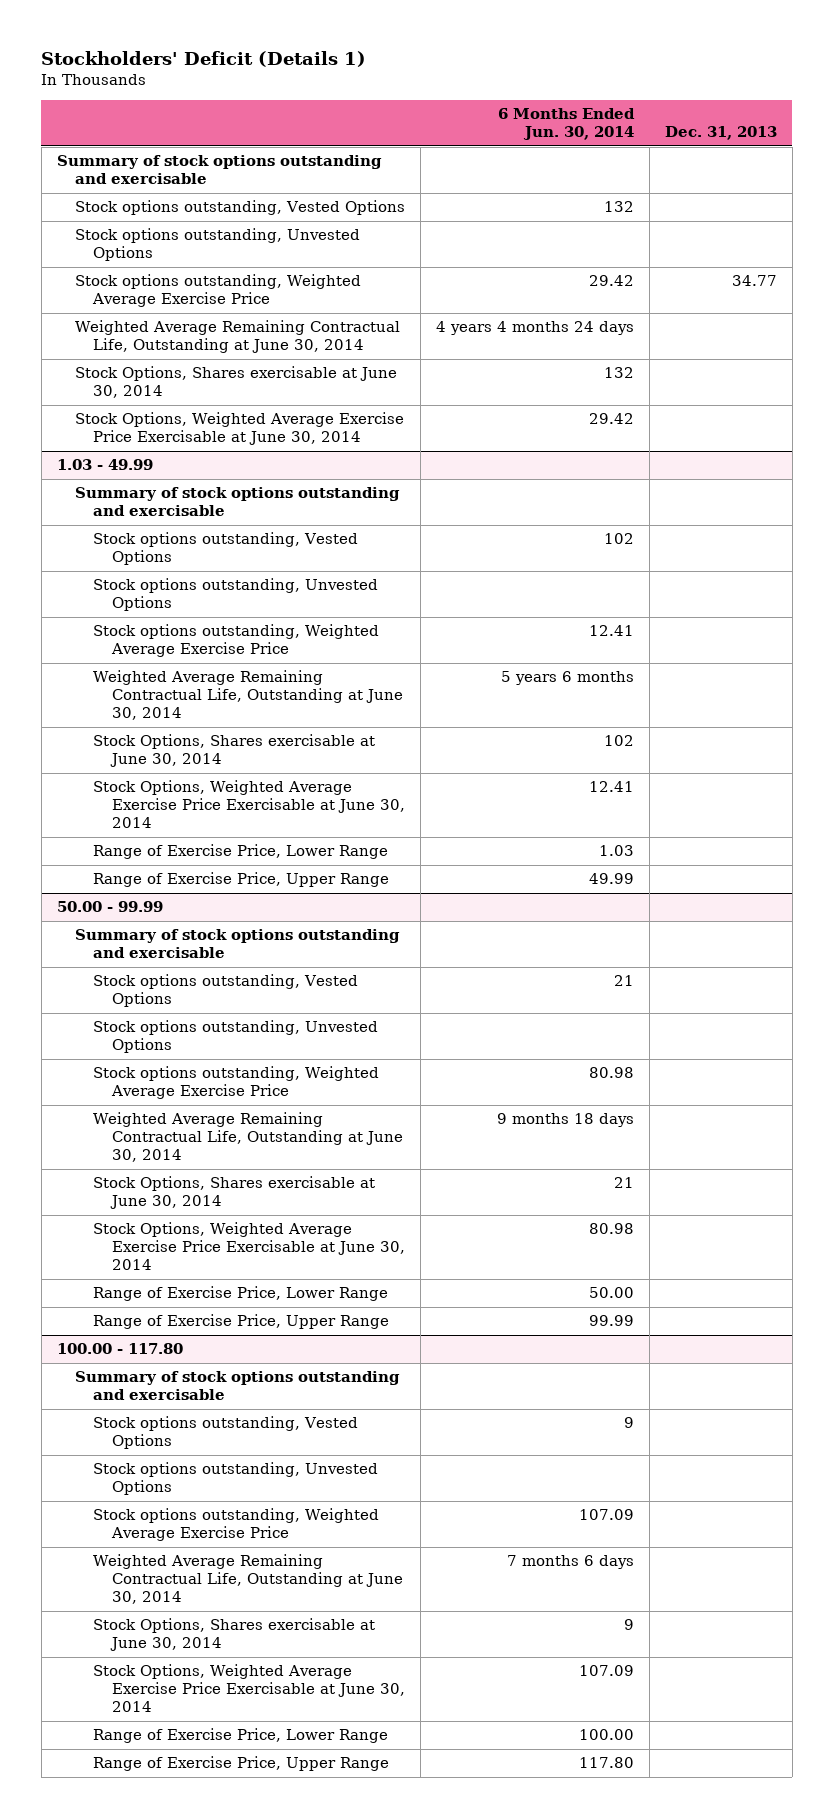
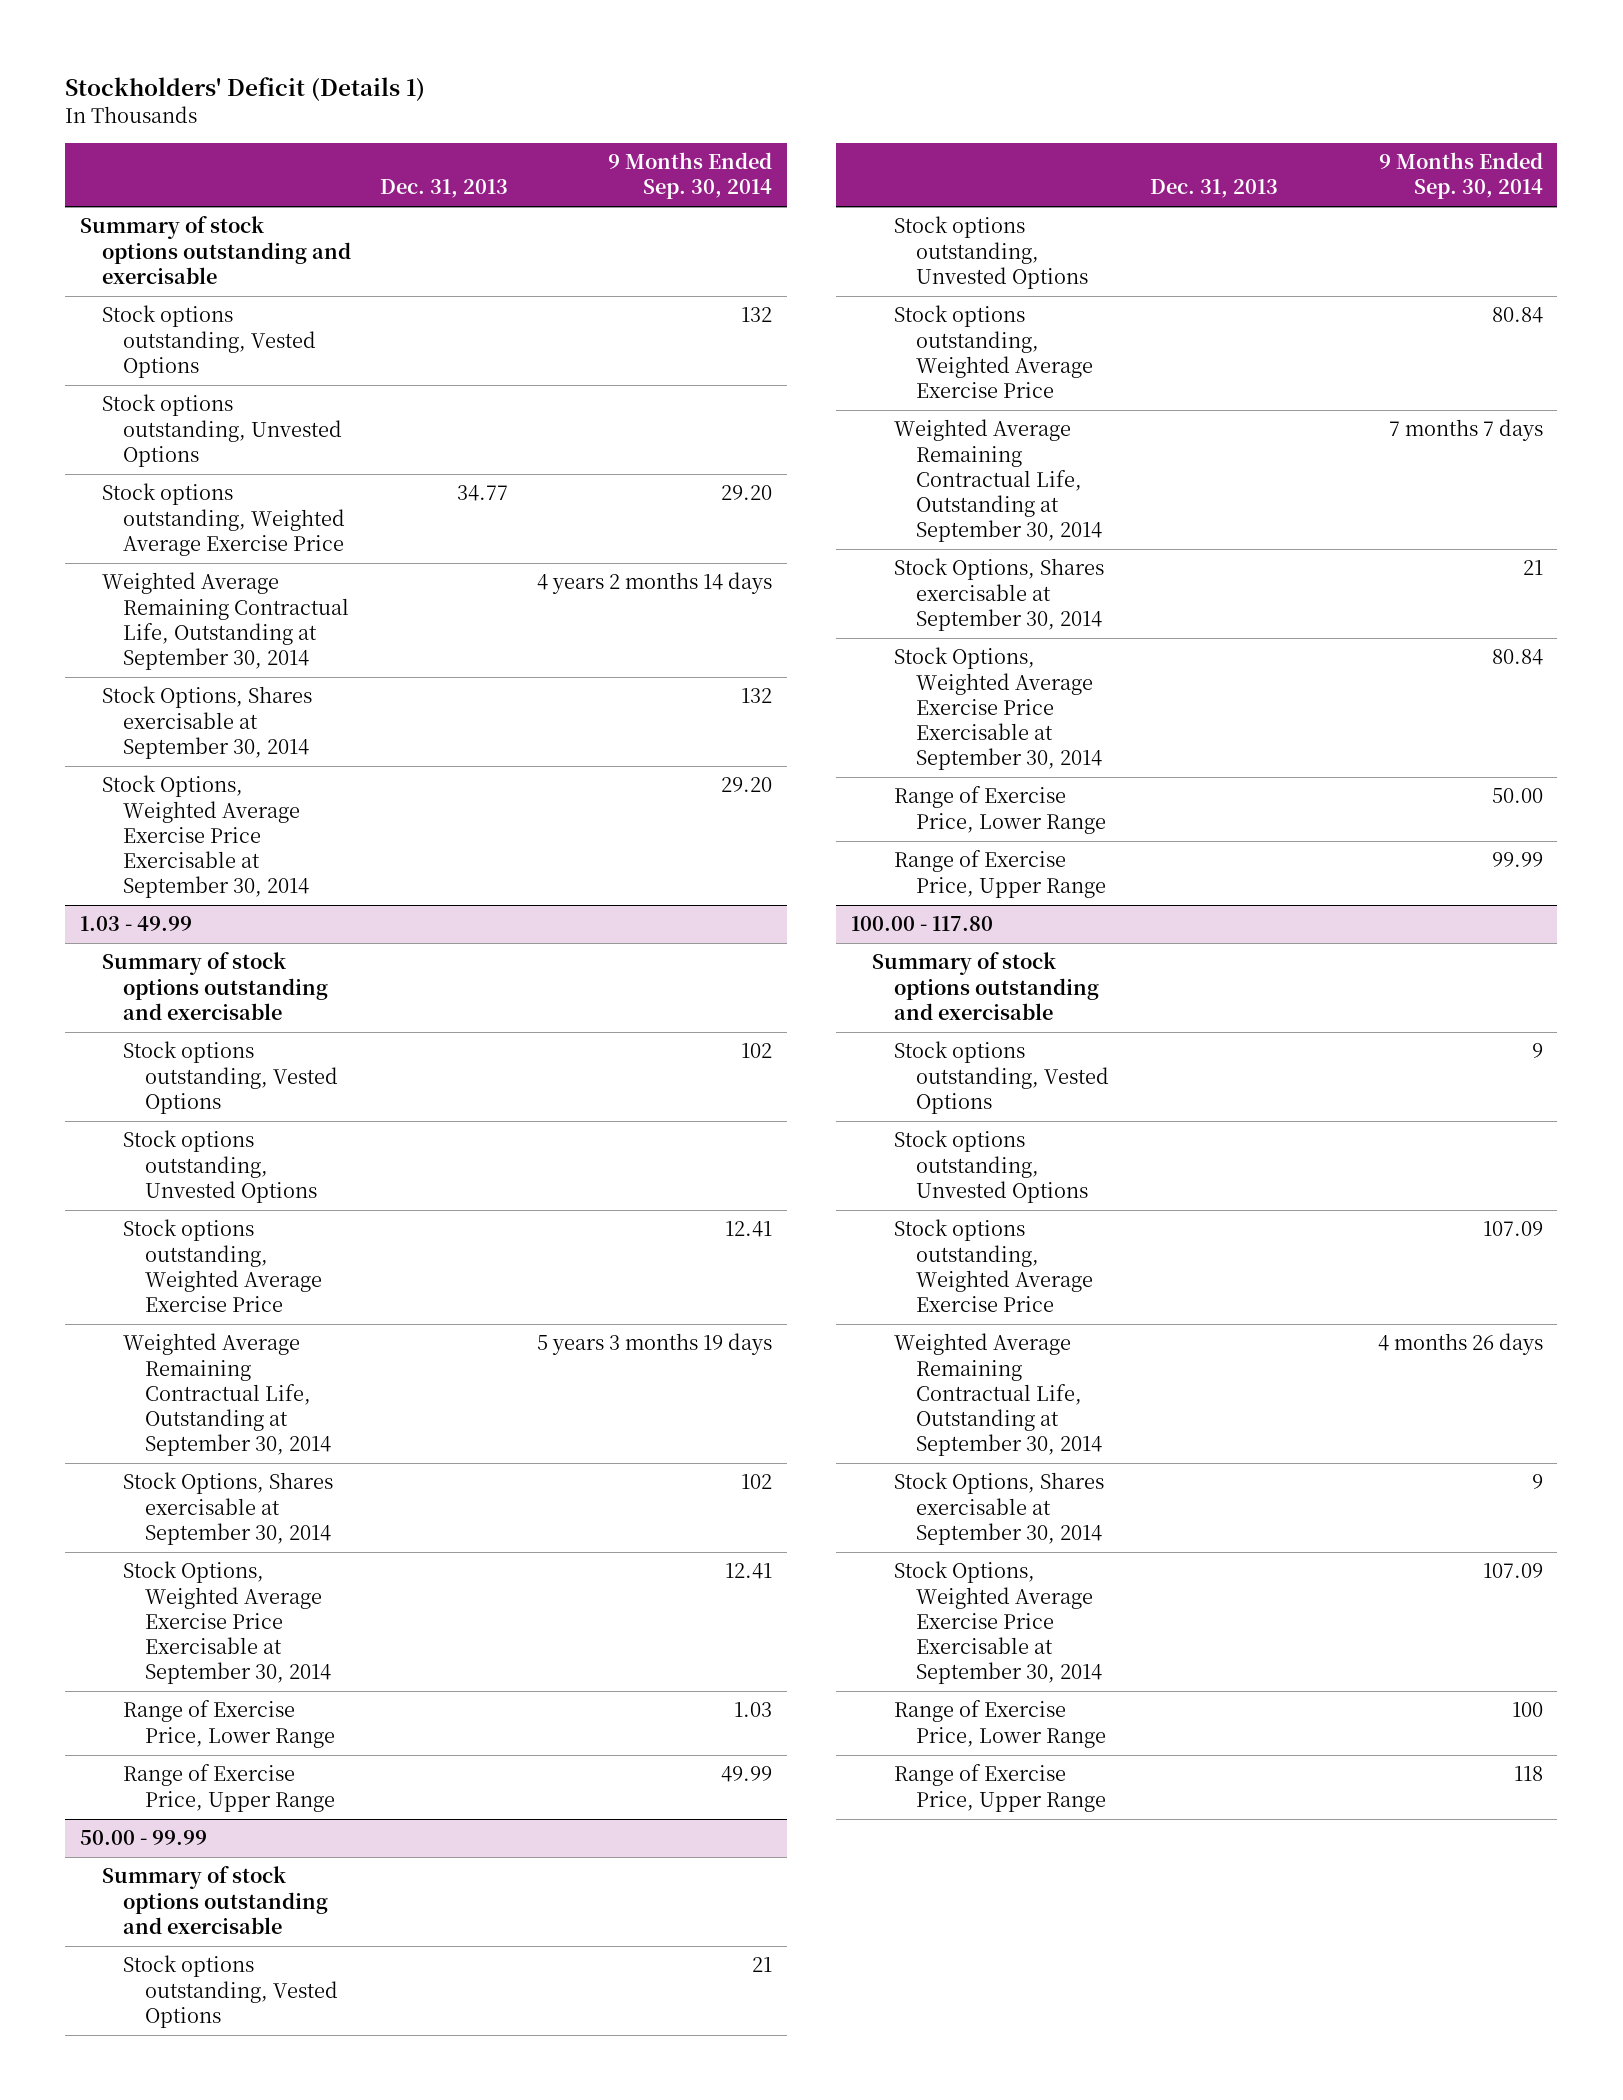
[497,108,635,141] 6 Months Ended Jun. 30, 2014 -> none
none -> [608,152,773,200] 9 Months Ended Sep. 30, 2014
[74,320,400,354] Weighted Average Remaining Contractual Life, Outstanding at June 30, 2014 -> [101,572,350,671] Weighted Average Remaining Contractual Life, Outstanding at September 30, 2014
[74,366,397,399] Stock Options, Shares exercisable at June 30, 2014 -> [101,686,312,759] Stock Options, Shares exercisable at September 30, 2014
[74,412,404,446] Stock Options, Weighted Average Exercise Price Exercisable at June 30, 2014 -> [101,775,310,899] Stock Options, Weighted Average Exercise Price Exercisable at September 30, 2014
[93,670,403,721] Weighted Average Remaining Contractual Life, Outstanding at June 30, 2014 -> [123,1333,331,1457] Weighted Average Remaining Contractual Life, Outstanding at September 30, 2014
[93,734,376,768] Stock Options, Shares exercisable at June 30, 2014 -> [123,1472,334,1545] Stock Options, Shares exercisable at September 30, 2014
[93,780,405,829] Stock Options, Weighted Average Exercise Price Exercisable at June 30, 2014 -> [123,1561,331,1685] Stock Options, Weighted Average Exercise Price Exercisable at September 30, 2014
[93,1112,403,1163] Weighted Average Remaining Contractual Life, Outstanding at June 30, 2014 -> [893,419,1102,543] Weighted Average Remaining Contractual Life, Outstanding at September 30, 2014
[93,1176,376,1210] Stock Options, Shares exercisable at June 30, 2014 -> [893,558,1104,631] Stock Options, Shares exercisable at September 30, 2014
[93,1222,405,1271] Stock Options, Weighted Average Exercise Price Exercisable at June 30, 2014 -> [893,647,1102,771] Stock Options, Weighted Average Exercise Price Exercisable at September 30, 2014
[93,1554,403,1605] Weighted Average Remaining Contractual Life, Outstanding at June 30, 2014 -> [893,1333,1102,1457] Weighted Average Remaining Contractual Life, Outstanding at September 30, 2014
[93,1618,376,1652] Stock Options, Shares exercisable at June 30, 2014 -> [893,1472,1104,1545] Stock Options, Shares exercisable at September 30, 2014
[93,1664,405,1713] Stock Options, Weighted Average Exercise Price Exercisable at June 30, 2014 -> [893,1561,1102,1685] Stock Options, Weighted Average Exercise Price Exercisable at September 30, 2014

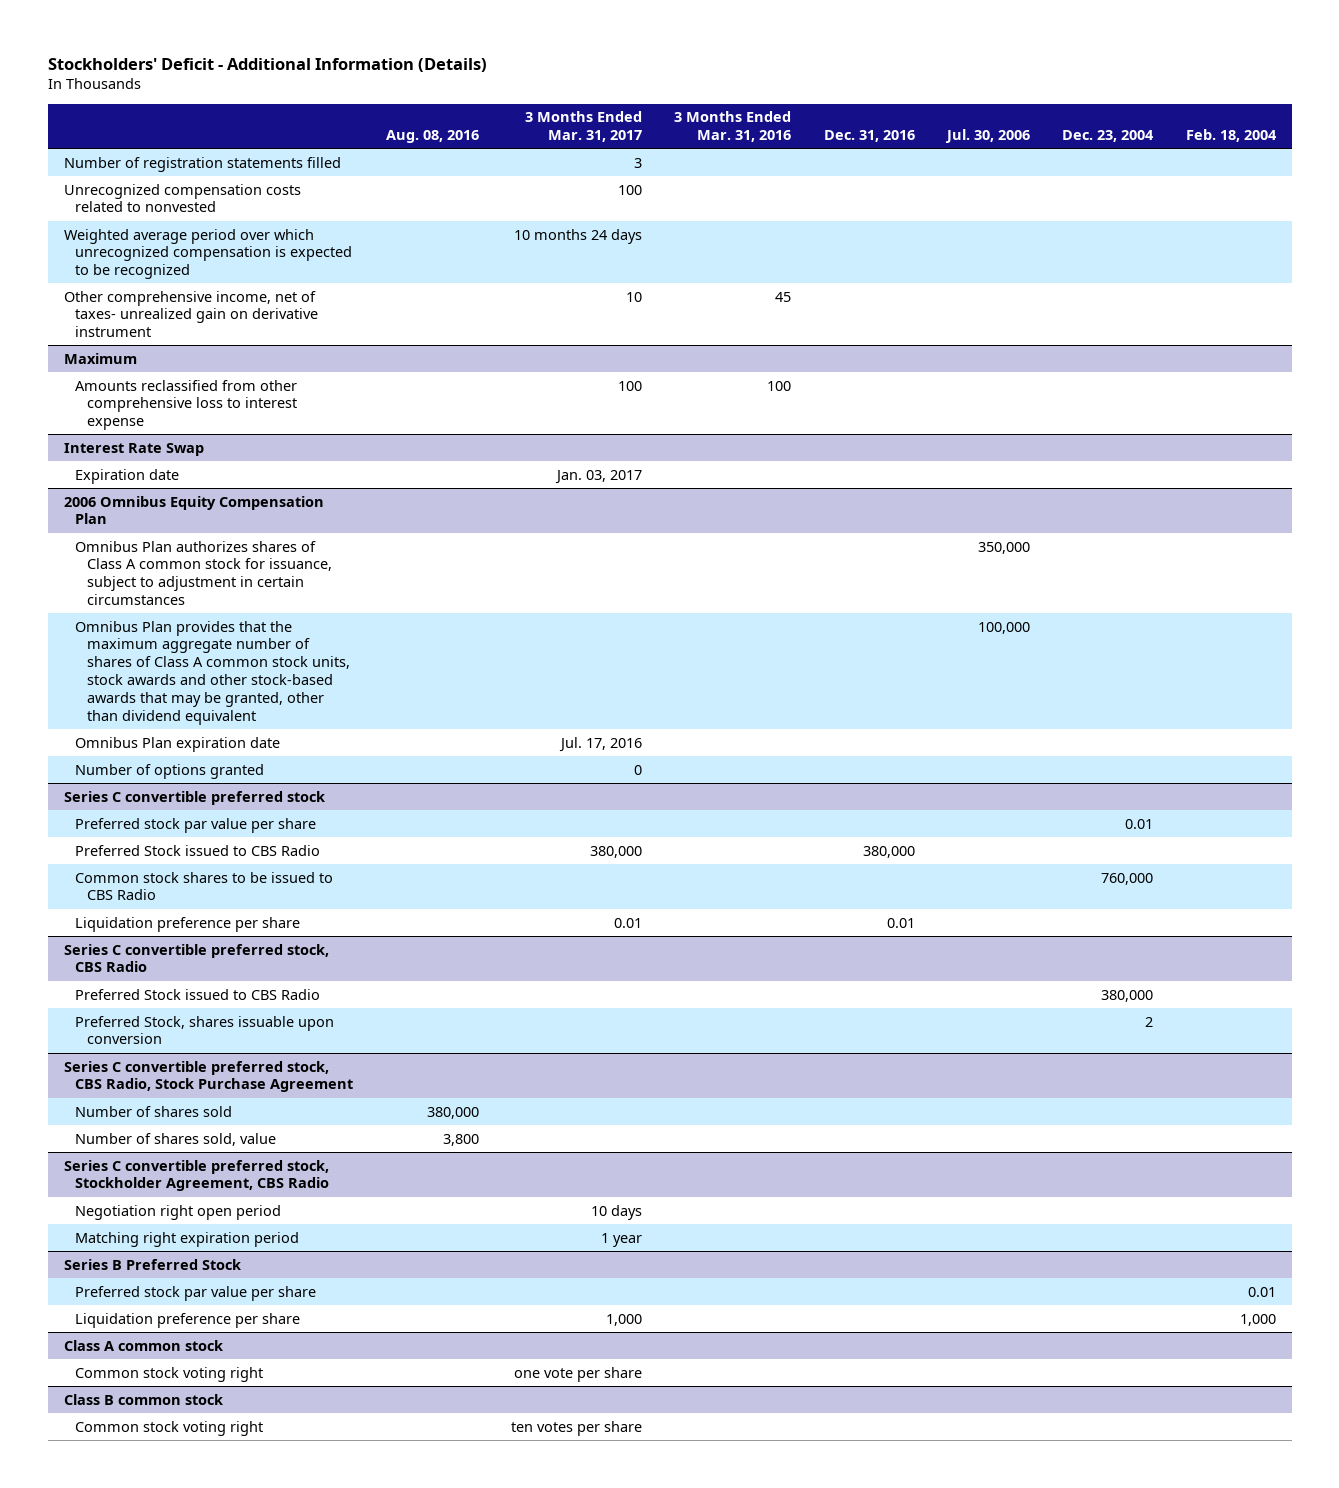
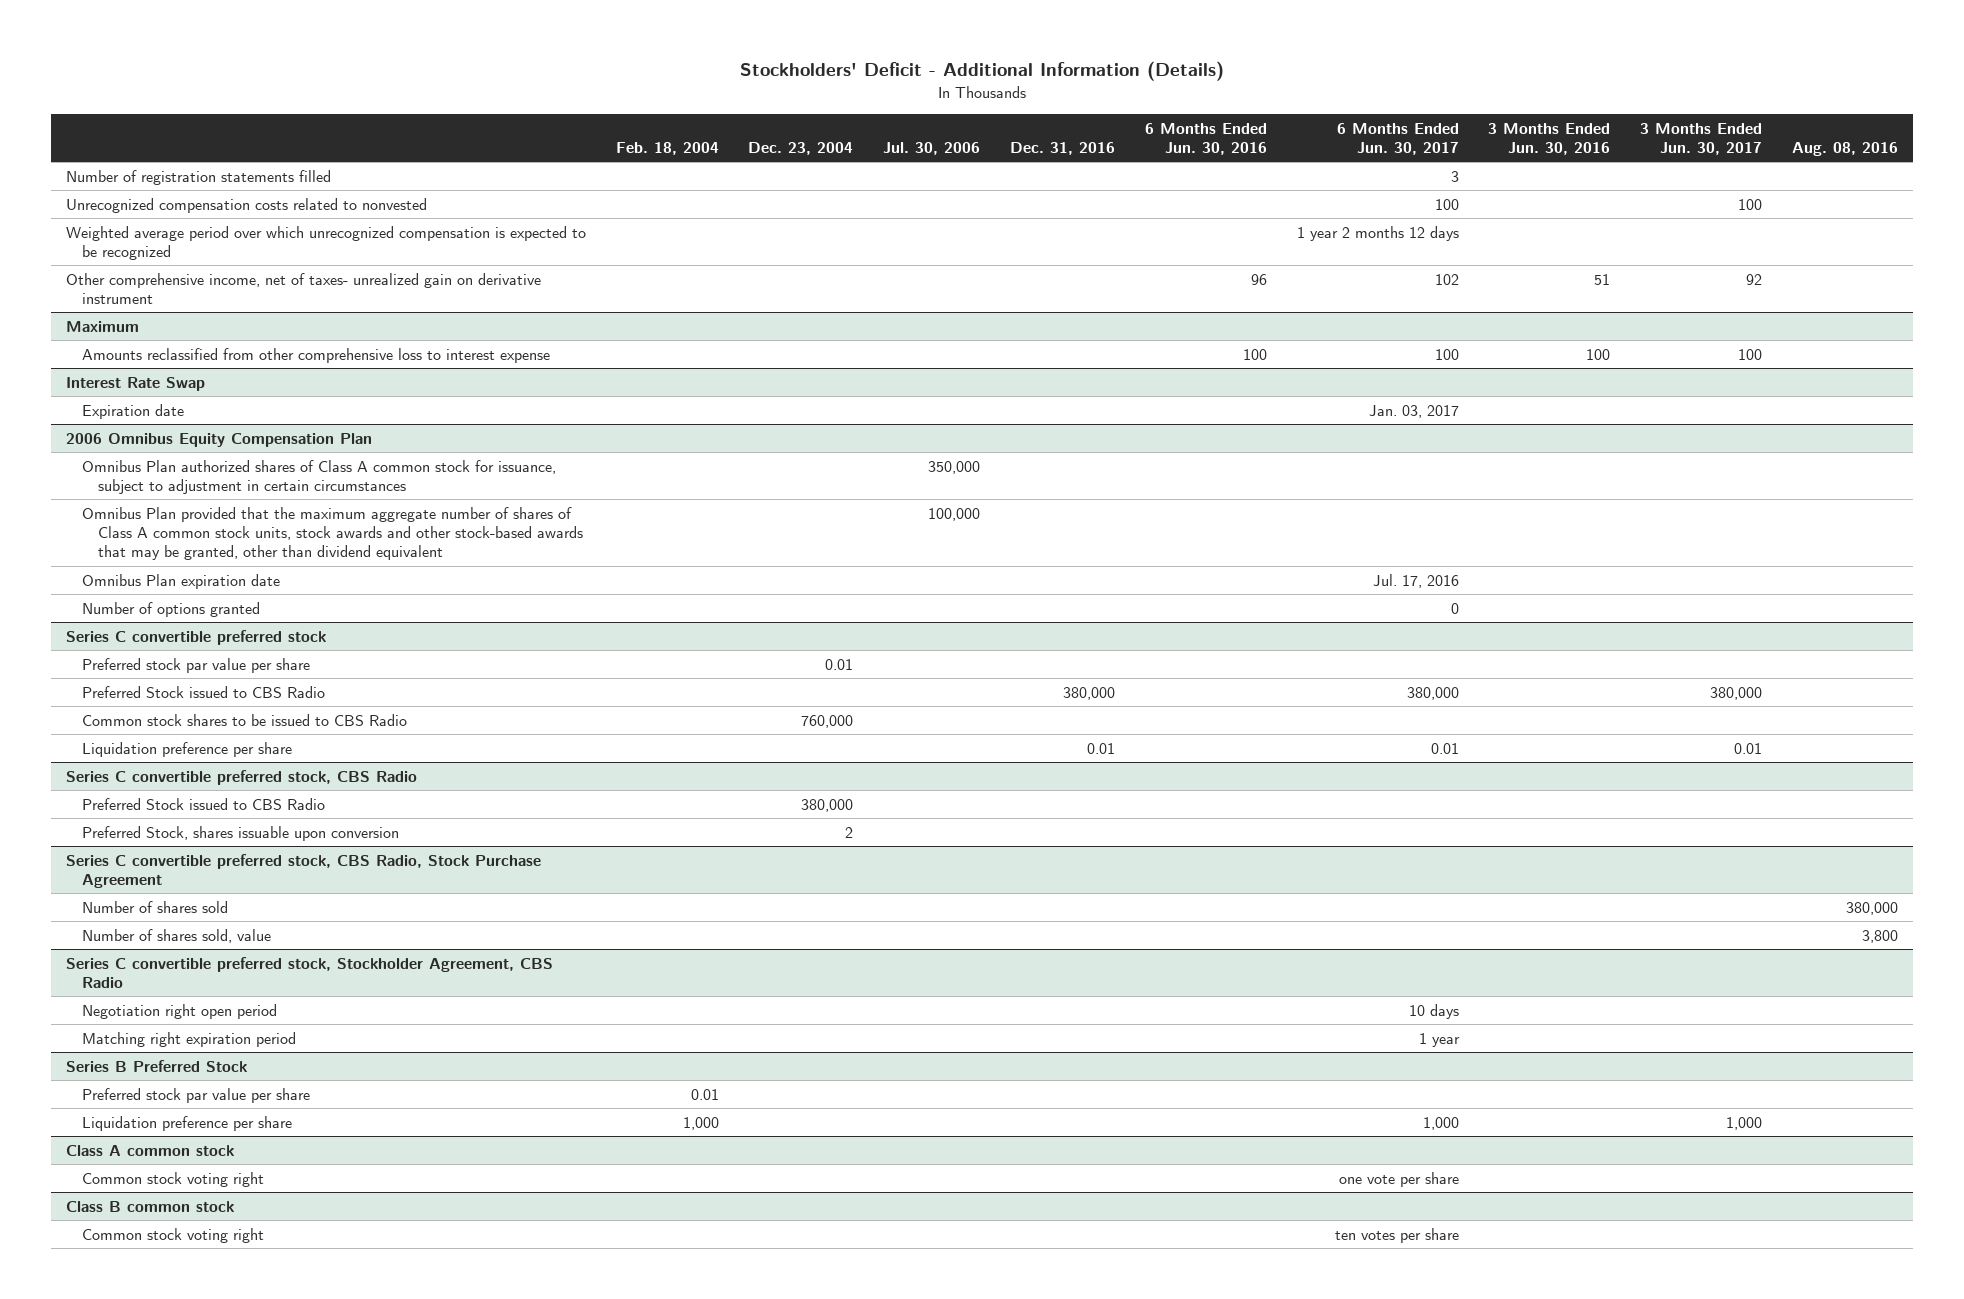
[524,111,642,143] 3 Months Ended Mar. 31, 2017 -> none
[674,111,792,143] 3 Months Ended Mar. 31, 2016 -> none
none -> [1144,122,1267,156] 6 Months Ended Jun. 30, 2016
none -> [1336,122,1459,156] 6 Months Ended Jun. 30, 2017
none -> [1488,122,1611,156] 3 Months Ended Jun. 30, 2016
none -> [1640,122,1763,156] 3 Months Ended Jun. 30, 2017
[75,540,332,606] Omnibus Plan authorizes shares of Class A common stock for issuance, subject to adjustment in certain circumstances -> [82,459,557,495] Omnibus Plan authorized shares of Class A common stock for issuance, subject to adjustment in certain circumstances
[75,620,350,725] Omnibus Plan provides that the maximum aggregate number of shares of Class A common stock units, stock awards and other stock-based awards that may be granted, other than dividend equivalent -> [82,506,584,561] Omnibus Plan provided that the maximum aggregate number of shares of Class A common stock units, stock awards and other stock-based awards that may be granted, other than dividend equivalent

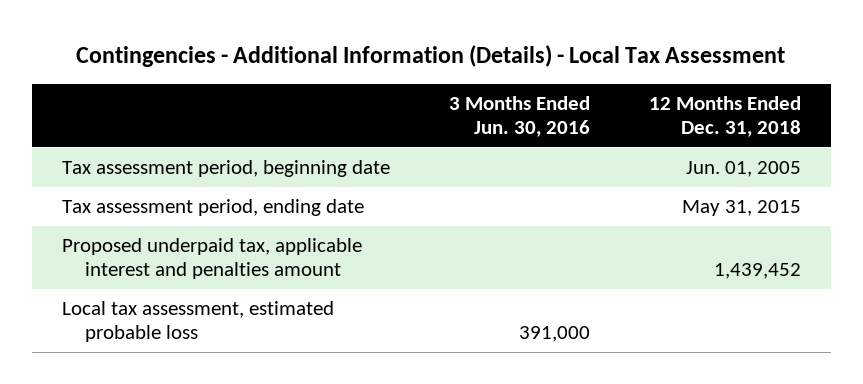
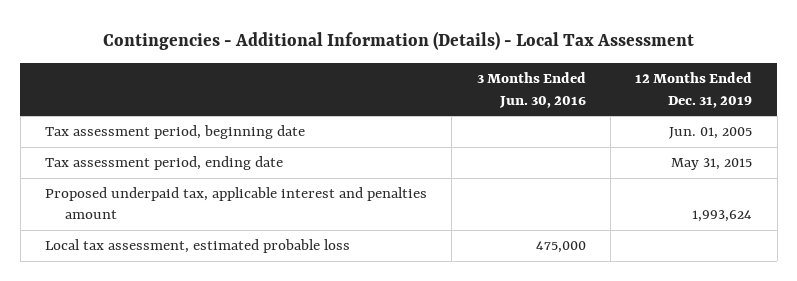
[649,95,802,137] 12 Months Ended Dec. 31, 2018 -> none
none -> [635,72,753,108] 12 Months Ended Dec. 31, 2019
[518,326,590,343] 391,000 -> [535,241,586,254] 475,000

